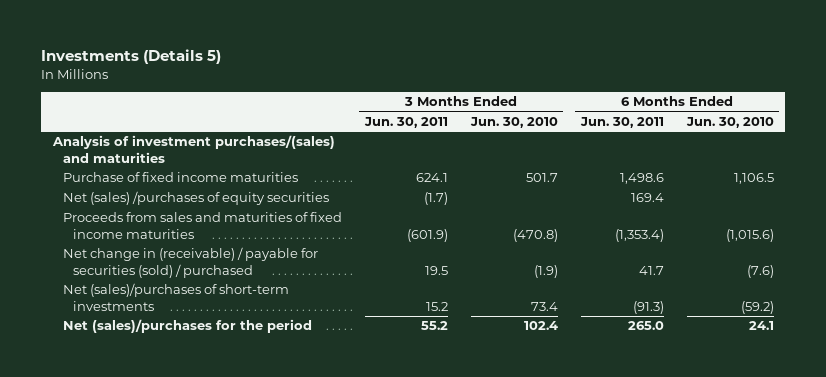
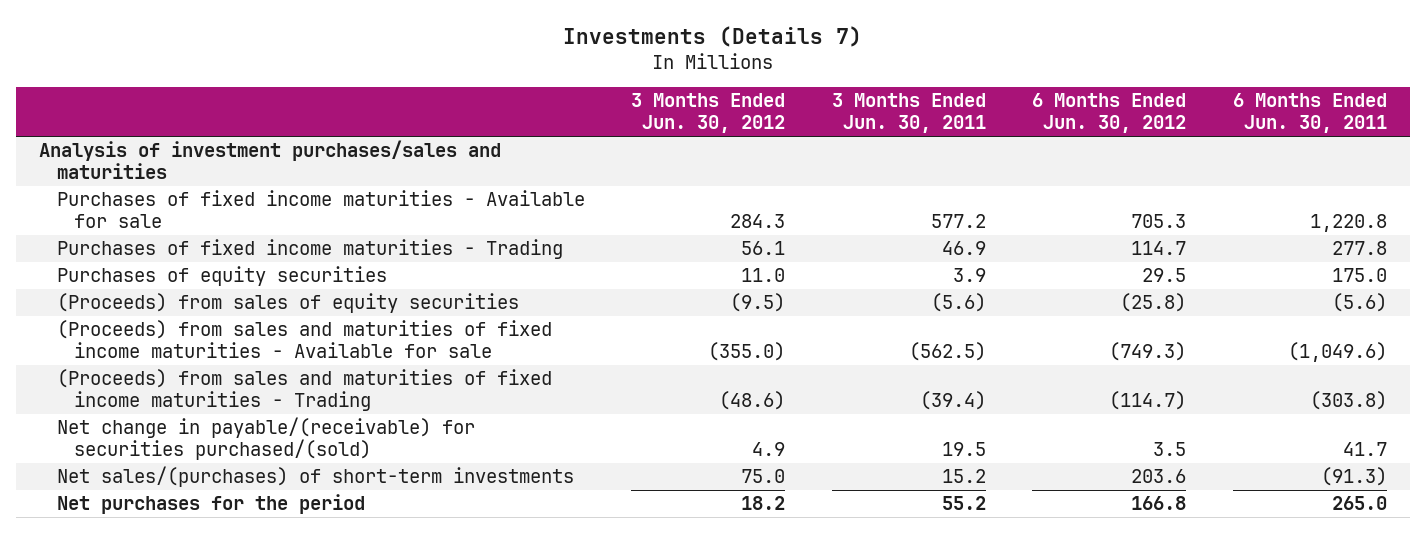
[41,49,222,65] Investments (Details 5) -> [563,26,863,48] Investments (Details 7)
[469,116,558,128] Jun. 30, 2010 -> none
[685,116,774,128] Jun. 30, 2010 -> none
none -> [631,93,786,134] 3 Months Ended Jun. 30, 2012
none -> [1032,93,1187,134] 6 Months Ended Jun. 30, 2012
[51,135,335,163] Analysis of investment purchases/(sales) and maturities -> [39,139,502,180] Analysis of investment purchases/sales and maturities
[62,172,298,183] Purchase of fixed income maturities -> [56,189,585,229] Purchases of fixed income maturities - Available for sale
[415,173,448,183] 624.1 -> [930,214,986,229] 577.2
[619,173,664,185] 1,498.6 -> [1310,214,1388,233] 1,220.8
none -> [56,238,563,259] Purchases of fixed income maturities - Trading
[62,191,329,206] Net (sales) /purchases of equity securities -> [56,265,387,286] Purchases of equity securities
[423,192,448,206] (1.7) -> [952,267,986,282] 3.9
[630,193,664,203] 169.4 -> [1332,267,1388,282] 175.0
none -> [56,292,519,313] (Proceeds) from sales of equity securities
[62,212,342,239] Proceeds from sales and maturities of fixed income maturities -> [56,319,552,359] (Proceeds) from sales and maturities of fixed income maturities - Available for sale
[406,228,448,242] (601.9) -> [908,342,986,362] (562.5)
[614,228,664,242] (1,353.4) -> [1288,342,1388,363] (1,049.6)
none -> [56,368,552,412] (Proceeds) from sales and maturities of fixed income maturities - Trading
[62,247,318,278] Net change in (receivable) / payable for securities (sold) / purchased -> [56,416,475,461] Net change in payable/(receivable) for securities purchased/(sold)
[62,283,289,311] Net (sales)/purchases of short-term investments -> [56,465,574,487] Net sales/(purchases) of short-term investments
[62,319,312,334] Net (sales)/purchases for the period -> [56,493,365,514] Net purchases for the period

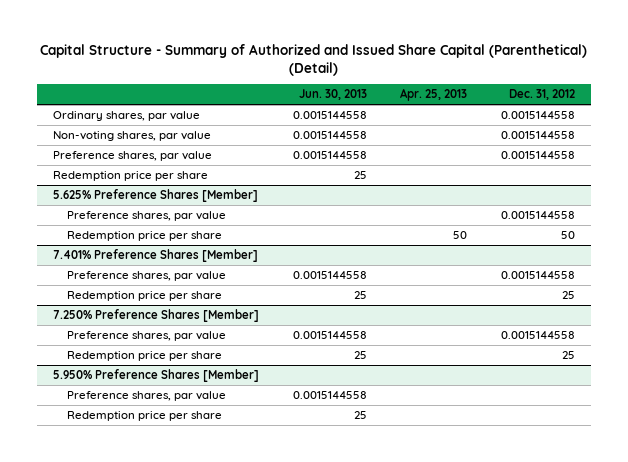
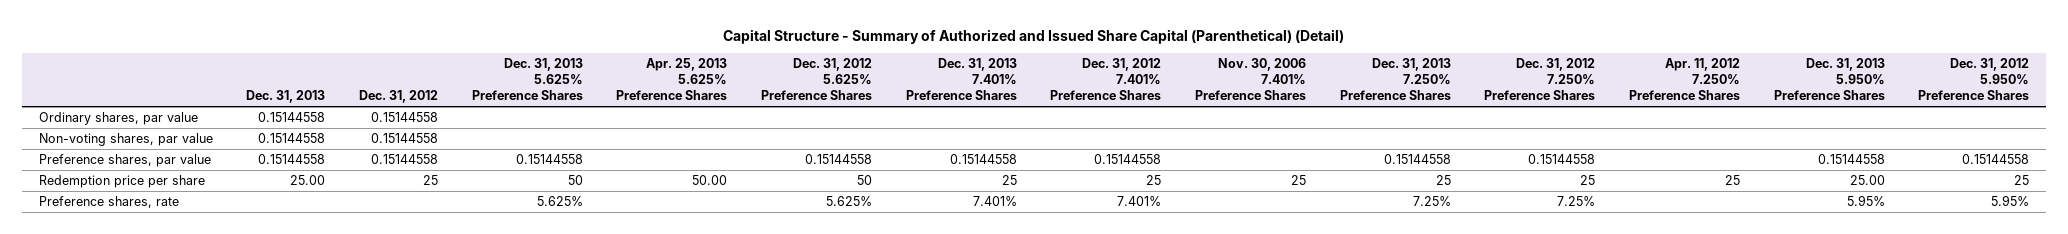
[298,89,367,101] Jun. 30, 2013 -> none
[400,88,468,102] Apr. 25, 2013 -> none
none -> [246,90,326,104] Dec. 31, 2013
none -> [471,58,583,101] Dec. 31, 2013 5.625% Preference Shares
none -> [616,58,728,101] Apr. 25, 2013 5.625% Preference Shares
none -> [760,58,872,101] Dec. 31, 2012 5.625% Preference Shares
none -> [905,58,1017,101] Dec. 31, 2013 7.401% Preference Shares
none -> [1050,58,1162,101] Dec. 31, 2012 7.401% Preference Shares
none -> [1194,58,1306,101] Nov. 30, 2006 7.401% Preference Shares
none -> [1339,58,1451,101] Dec. 31, 2013 7.250% Preference Shares
none -> [1484,58,1596,101] Dec. 31, 2012 7.250% Preference Shares
none -> [1629,58,1741,101] Apr. 11, 2012 7.250% Preference Shares
none -> [1773,58,1885,101] Dec. 31, 2013 5.950% Preference Shares
none -> [1918,58,2030,101] Dec. 31, 2012 5.950% Preference Shares
[53,171,209,182] Redemption price per share -> none
[53,189,259,203] 5.625% Preference Shares [Member] -> none
[66,211,226,222] Preference shares, par value -> none
[66,231,222,242] Redemption price per share -> none
[53,249,259,263] 7.401% Preference Shares [Member] -> none
[66,271,226,282] Preference shares, par value -> none
[66,291,222,302] Redemption price per share -> none
[53,309,260,323] 7.250% Preference Shares [Member] -> none
[66,331,226,342] Preference shares, par value -> none
[500,111,575,120] 0.0015144558 -> [370,112,438,123] 0.15144558
[500,131,575,140] 0.0015144558 -> [370,133,438,144] 0.15144558
[500,151,575,160] 0.0015144558 -> [370,154,438,165] 0.15144558
[53,369,260,383] 5.950% Preference Shares [Member] -> none
[66,391,226,402] Preference shares, par value -> none
[66,411,222,422] Redemption price per share -> none
none -> [38,196,179,209] Preference shares, rate

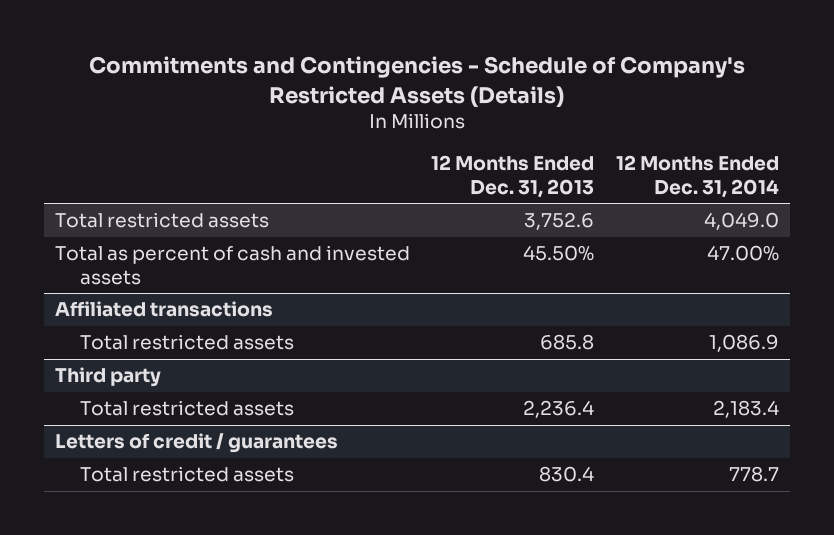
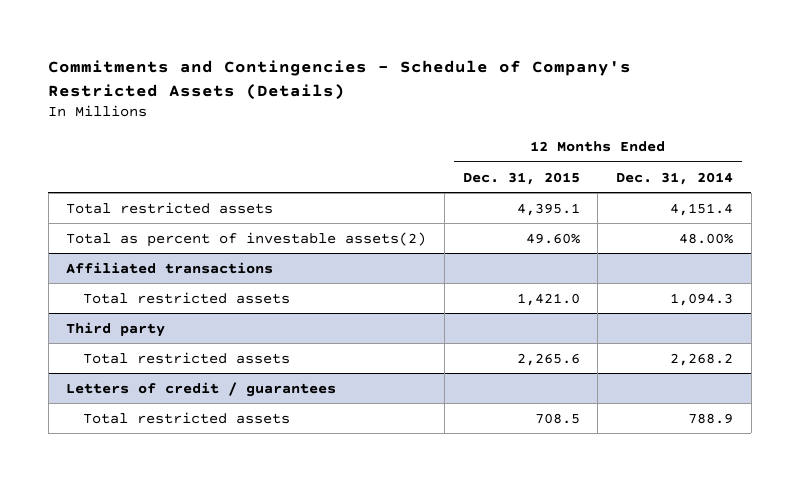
[431,155,595,198] 12 Months Ended Dec. 31, 2013 -> none
none -> [462,171,580,185] Dec. 31, 2015
[704,212,780,231] 4,049.0 -> [670,202,734,216] 4,151.4
[54,245,410,285] Total as percent of cash and invested assets -> [66,231,427,247] Total as percent of investable assets(2)
[707,245,780,262] 47.00% -> [679,232,734,244] 48.00%
[709,334,780,353] 1,086.9 -> [670,292,734,306] 1,094.3
[713,400,780,419] 2,183.4 -> [670,352,734,366] 2,268.2
[729,466,780,483] 778.7 -> [688,412,734,424] 788.9

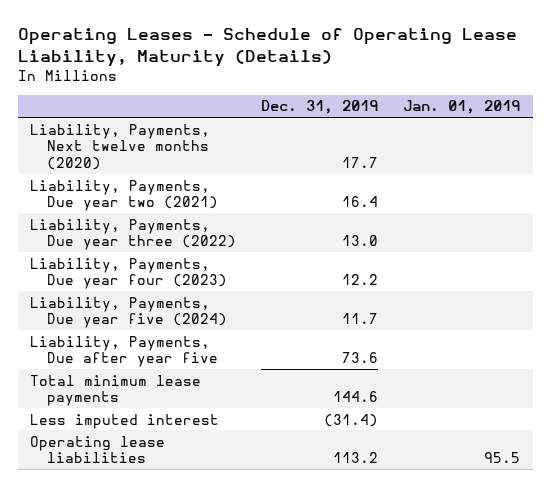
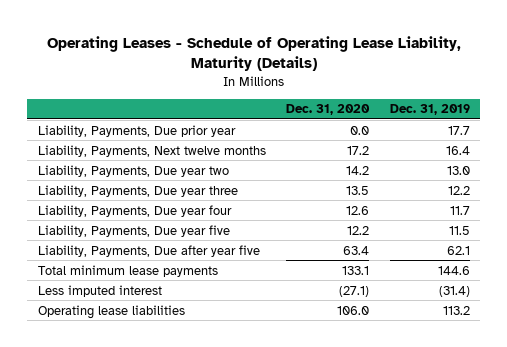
[403,100,521,115] Jan. 01, 2019 -> none
none -> [286,104,371,116] Dec. 31, 2020
none -> [37,124,236,137] Liability, Payments, Due prior year
[30,123,211,171] Liability, Payments, Next twelve months (2020) -> [37,144,266,157] Liability, Payments, Next twelve months
[342,157,379,169] 17.7 -> [445,145,470,155] 16.4
[30,179,219,212] Liability, Payments, Due year two (2021) -> [37,164,229,177] Liability, Payments, Due year two
[342,196,379,208] 16.4 -> [446,165,470,175] 13.0
[30,218,237,251] Liability, Payments, Due year three (2022) -> [37,184,238,197] Liability, Payments, Due year three
[342,235,379,247] 13.0 -> [447,185,470,195] 12.2
[30,257,228,290] Liability, Payments, Due year four (2023) -> [37,204,232,217] Liability, Payments, Due year four
[342,274,379,286] 12.2 -> [449,205,470,215] 11.7
[30,296,228,329] Liability, Payments, Due year five (2024) -> [37,224,230,237] Liability, Payments, Due year five
[342,313,379,325] 11.7 -> [448,225,470,235] 11.5
[342,352,379,364] 73.6 -> [446,245,470,255] 62.1

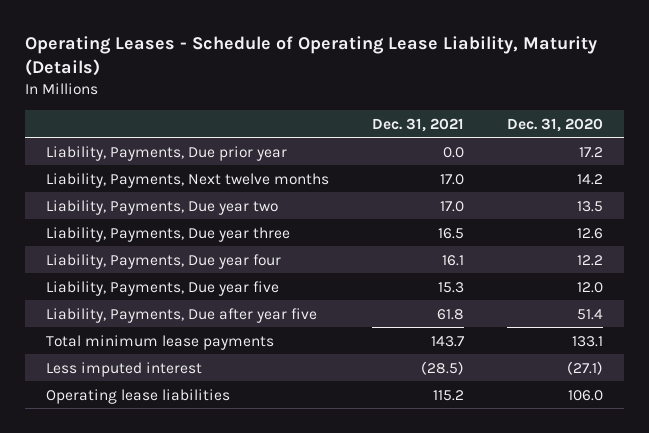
[389,104,470,116] Dec. 31, 2019 -> none
none -> [372,117,465,132] Dec. 31, 2021
[350,125,370,135] 0.0 -> [578,146,603,158] 17.2
[347,145,370,155] 17.2 -> [576,173,603,185] 14.2
[346,165,370,175] 14.2 -> [576,200,603,212] 13.5
[346,185,370,195] 13.5 -> [576,227,603,239] 12.6
[346,205,370,215] 12.6 -> [576,254,603,266] 12.2
[347,225,370,235] 12.2 -> [576,281,603,293] 12.0
[343,245,370,255] 63.4 -> [576,308,603,320] 51.4

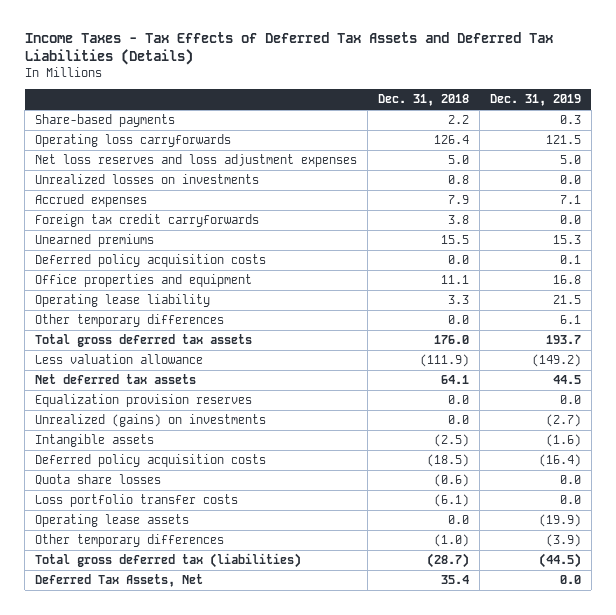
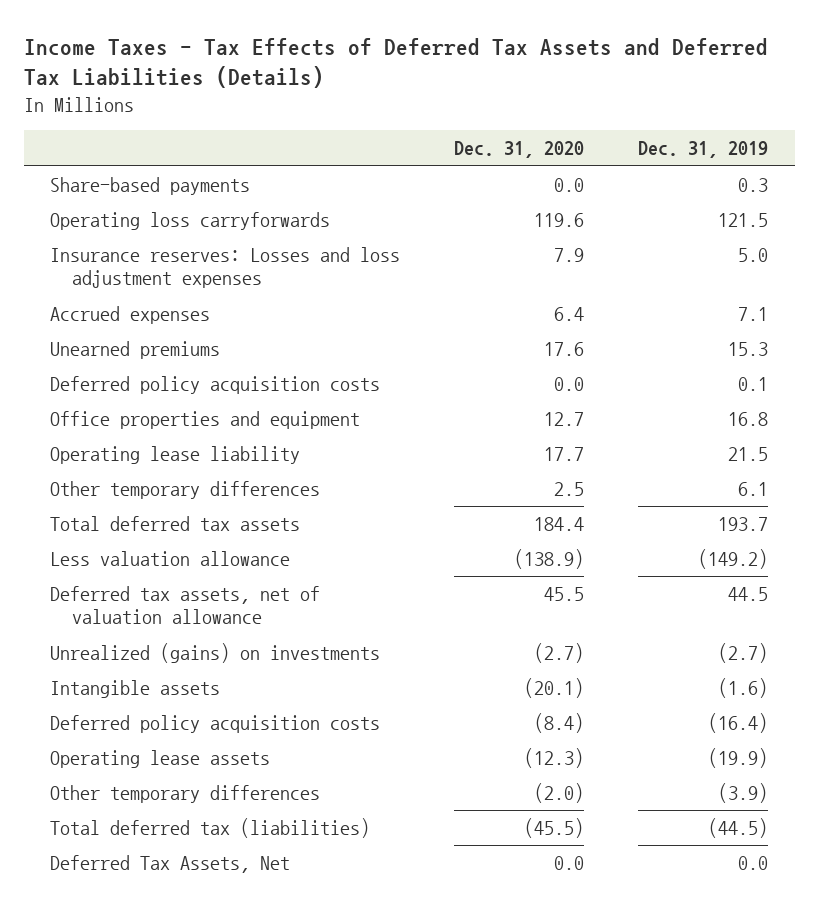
[377,93,469,106] Dec. 31, 2018 -> none
none -> [454,141,585,159] Dec. 31, 2020
[35,174,260,185] Unrealized losses on investments -> none
[35,154,358,168] Net loss reserves and loss adjustment expenses -> [50,246,401,289] Insurance reserves: Losses and loss adjustment expenses
[35,214,260,228] Foreign tax credit carryforwards -> none
[35,334,253,348] Total gross deferred tax assets -> [50,515,301,531] Total deferred tax assets
[35,394,253,408] Equalization provision reserves -> none
[35,374,197,385] Net deferred tax assets -> [50,585,321,625] Deferred tax assets, net of valuation allowance
[35,474,162,486] Quota share losses -> none
[35,494,239,508] Loss portfolio transfer costs -> none
[35,553,302,569] Total gross deferred tax (liabilities) -> [50,817,371,838] Total deferred tax (liabilities)

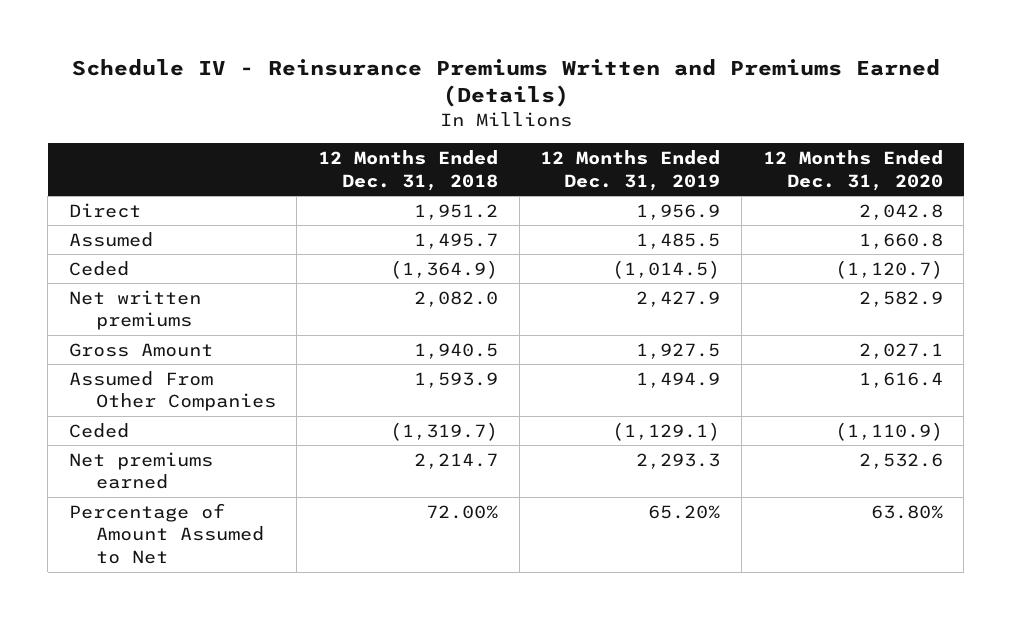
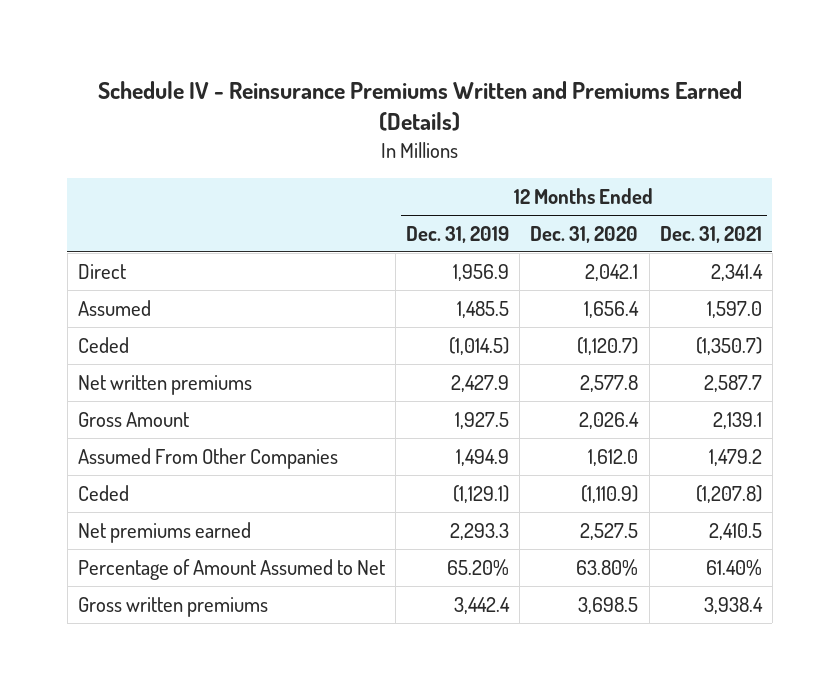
[317,150,498,191] 12 Months Ended Dec. 31, 2018 -> none
none -> [659,225,762,243] Dec. 31, 2021
[858,203,943,220] 2,042.8 -> [585,263,639,281] 2,042.1
[858,232,943,249] 1,660.8 -> [584,300,640,318] 1,656.4
[858,290,943,307] 2,582.9 -> [580,374,639,392] 2,577.8
[858,342,943,359] 2,027.1 -> [579,411,640,429] 2,026.4
[858,371,943,388] 1,616.4 -> [588,448,639,466] 1,612.0
[858,452,943,469] 2,532.6 -> [580,522,639,540] 2,527.5
none -> [78,596,269,617] Gross written premiums

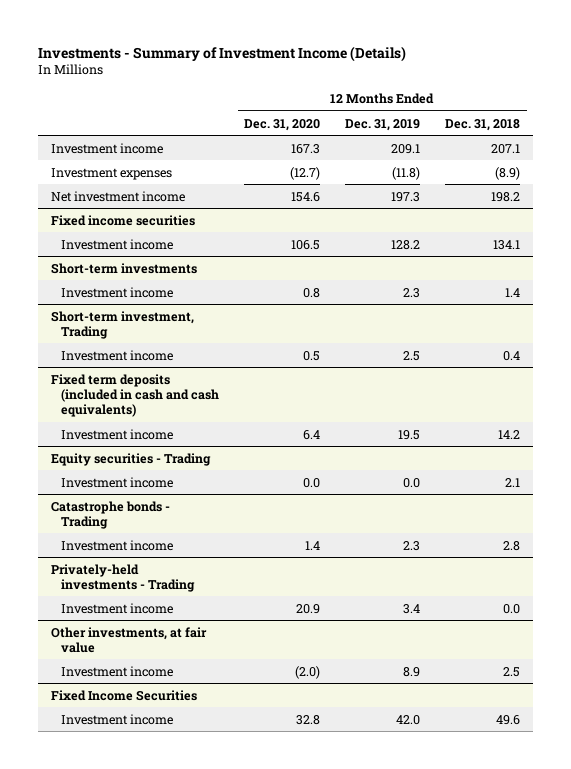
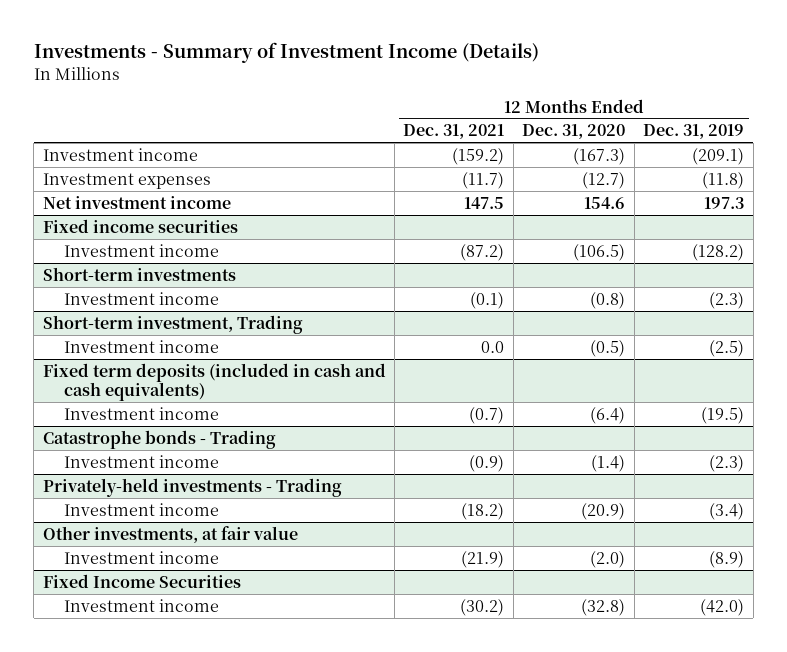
[445,118,521,131] Dec. 31, 2018 -> none
none -> [403,124,505,140] Dec. 31, 2021
[291,143,321,154] 167.3 -> [573,147,626,165] (167.3)
[391,143,421,154] 209.1 -> [692,147,745,165] (209.1)
[291,239,321,250] 106.5 -> [573,243,626,261] (106.5)
[391,239,421,250] 128.2 -> [692,243,745,261] (128.2)
[303,287,321,298] 0.8 -> [590,291,626,309] (0.8)
[403,287,421,298] 2.3 -> [709,291,745,309] (2.3)
[303,350,321,361] 0.5 -> [590,339,626,357] (0.5)
[403,350,421,361] 2.5 -> [709,339,745,357] (2.5)
[50,452,211,466] Equity securities - Trading -> none
[61,476,174,488] Investment income -> none
[303,429,321,440] 6.4 -> [590,406,626,424] (6.4)
[398,429,421,440] 19.5 -> [701,406,745,424] (19.5)
[305,540,321,550] 1.4 -> [591,454,626,472] (1.4)
[403,540,421,551] 2.3 -> [709,454,745,472] (2.3)
[296,603,321,614] 20.9 -> [581,502,626,520] (20.9)
[403,603,421,614] 3.4 -> [709,502,745,520] (3.4)
[403,666,421,677] 8.9 -> [709,550,745,568] (8.9)
[296,714,321,725] 32.8 -> [581,598,626,616] (32.8)
[396,714,421,725] 42.0 -> [700,598,745,616] (42.0)

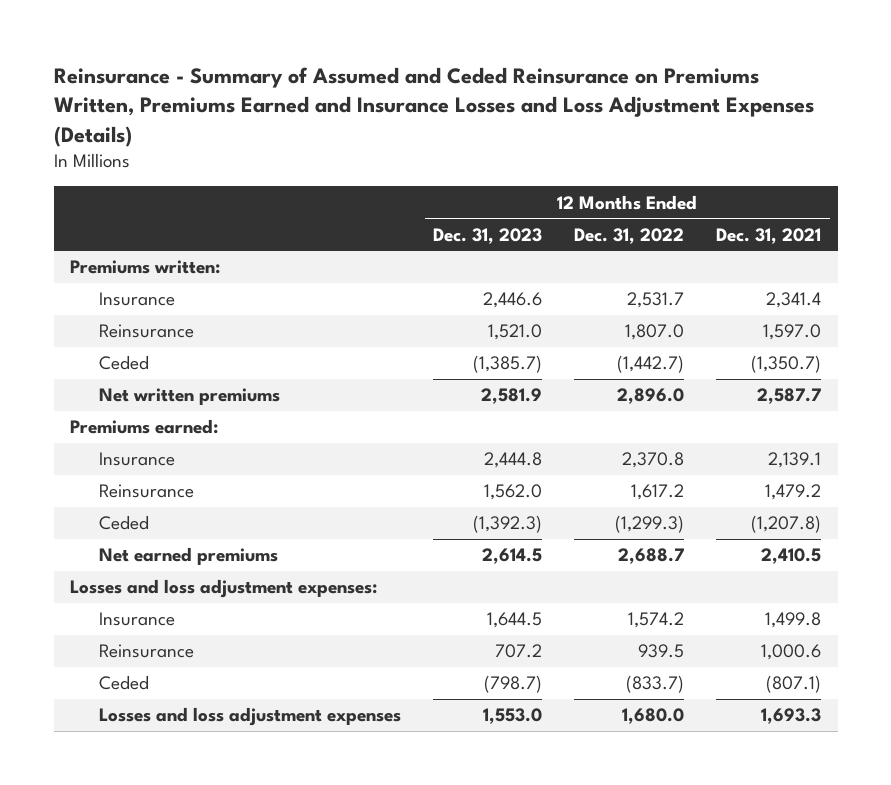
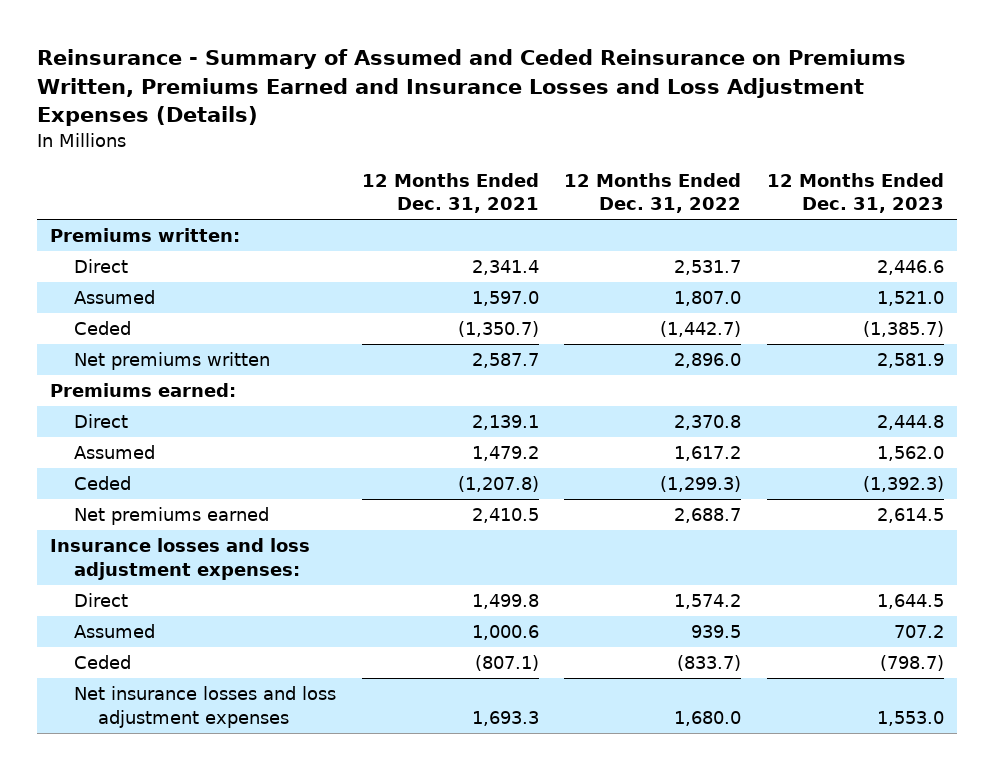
[98,292,175,307] Insurance -> [73,259,128,274] Direct
[98,324,194,339] Reinsurance -> [73,290,155,305] Assumed
[98,388,280,406] Net written premiums -> [73,352,270,371] Net premiums written
[98,452,175,467] Insurance -> [73,414,128,429] Direct
[98,484,194,499] Reinsurance -> [73,445,155,460] Assumed
[98,547,278,566] Net earned premiums -> [73,507,269,526] Net premiums earned
[69,579,377,599] Losses and loss adjustment expenses: -> [49,538,310,580] Insurance losses and loss adjustment expenses:
[98,612,175,627] Insurance -> [73,593,128,608] Direct
[98,644,194,659] Reinsurance -> [73,624,155,639] Assumed
[98,707,401,727] Losses and loss adjustment expenses -> [73,686,336,728] Net insurance losses and loss adjustment expenses

